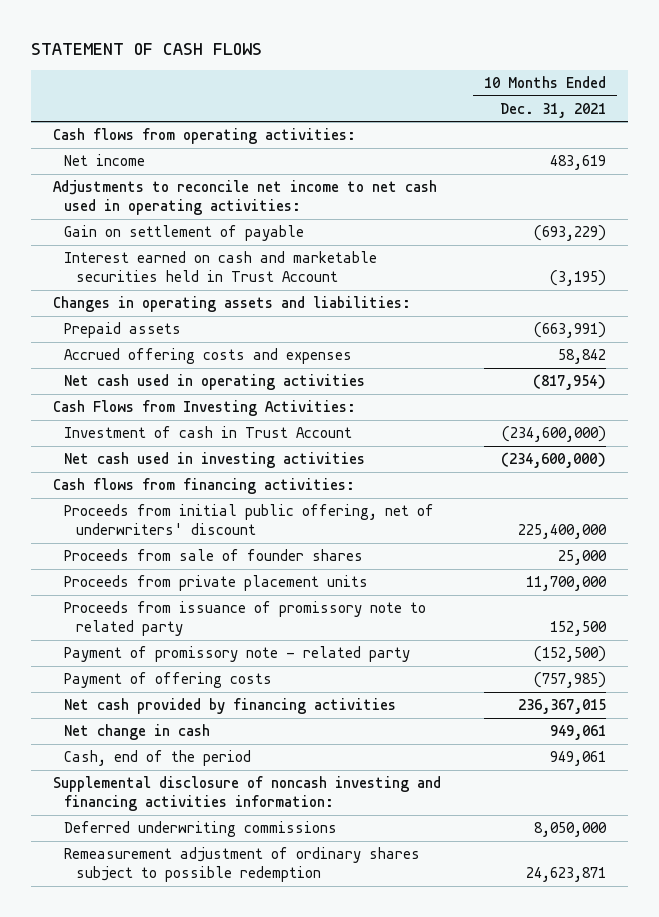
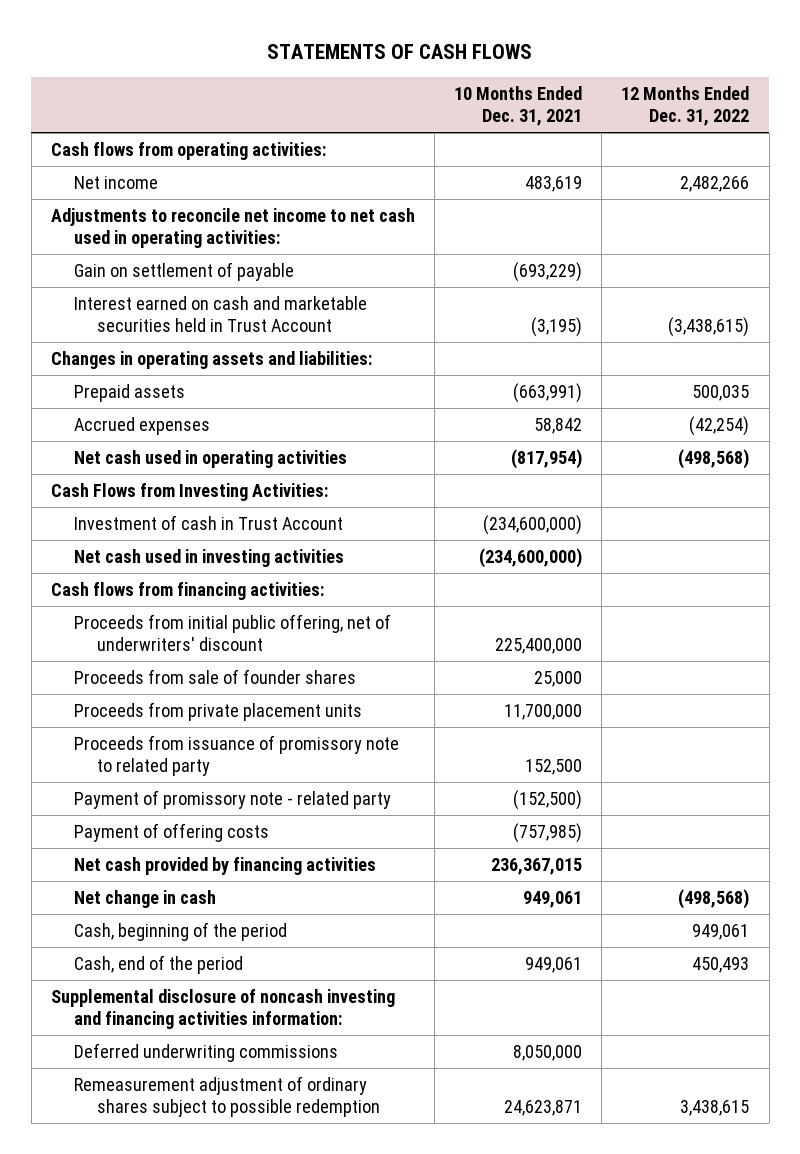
[31,42,263,55] STATEMENT OF CASH FLOWS -> [267,44,533,60] STATEMENTS OF CASH FLOWS
none -> [621,86,750,127] 12 Months Ended Dec. 31, 2022
[64,348,353,365] Accrued offering costs and expenses -> [73,417,210,436] Accrued expenses
none -> [73,922,287,942] Cash, beginning of the period

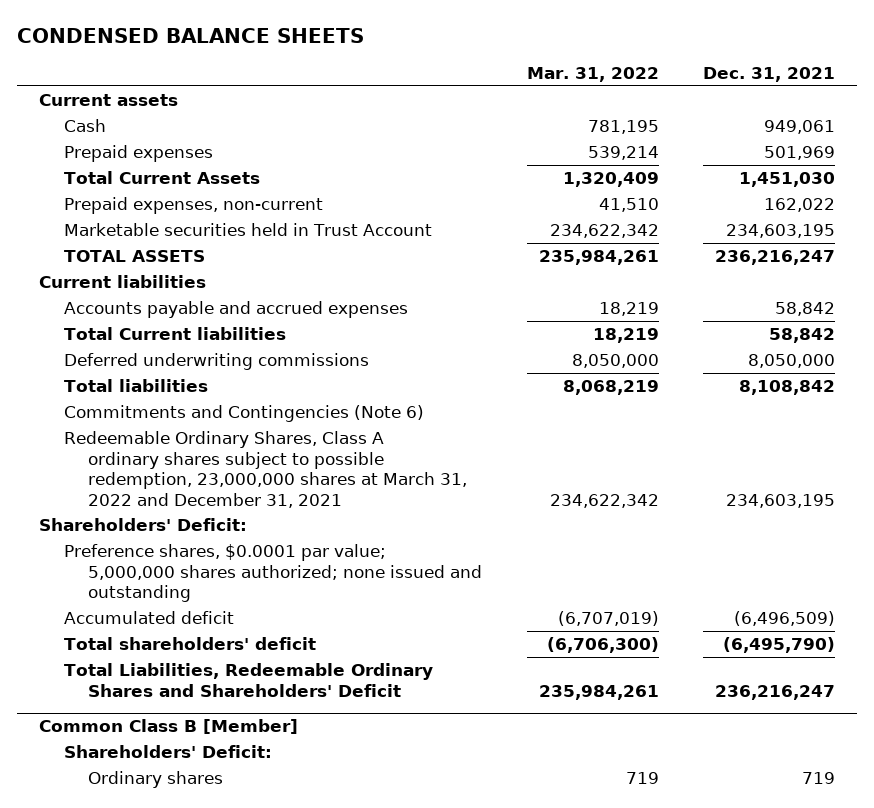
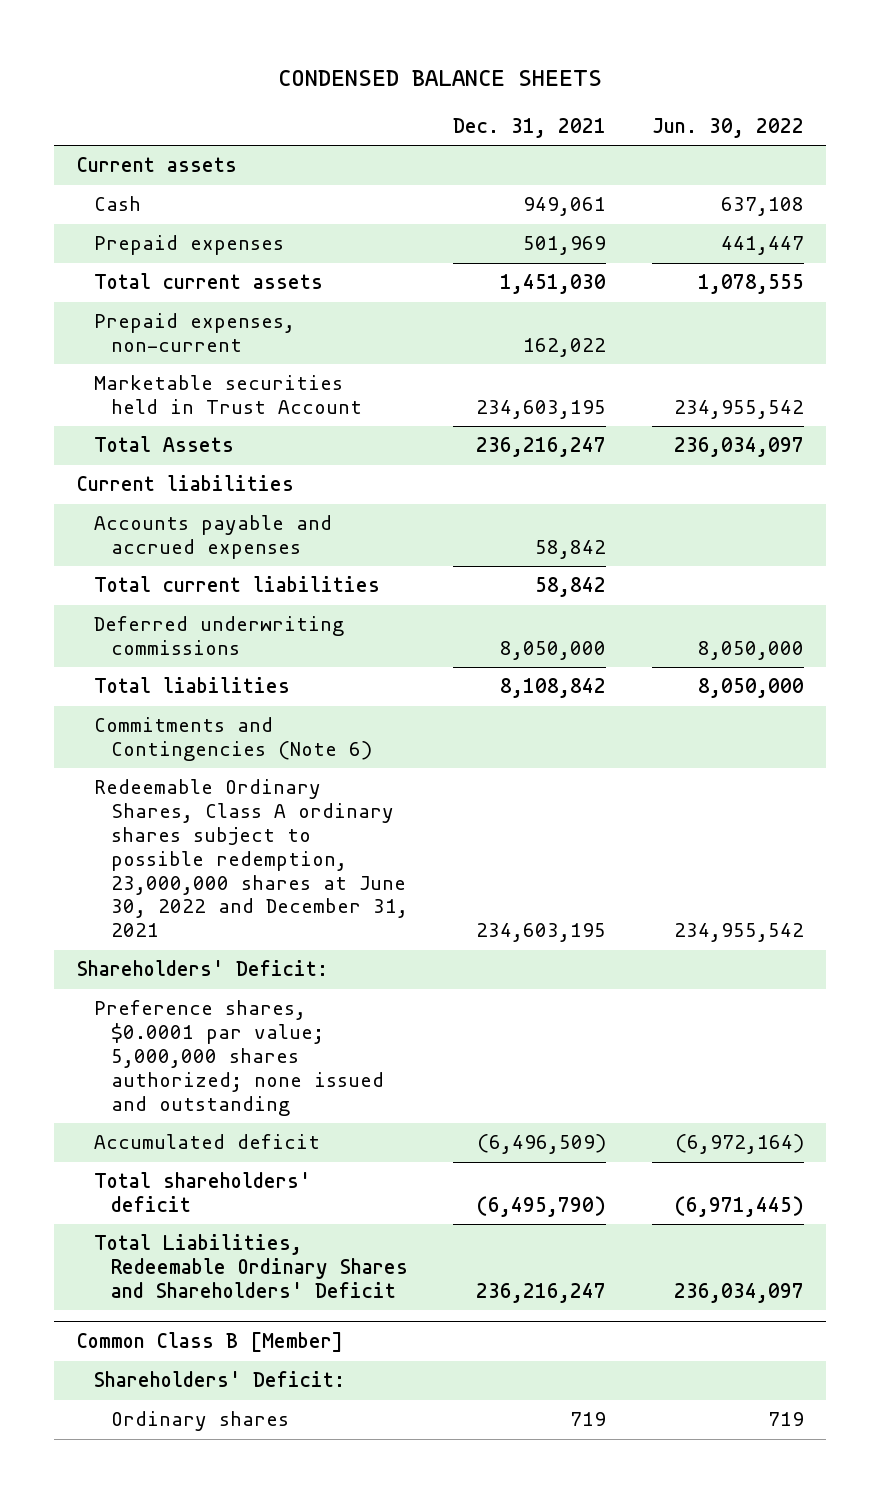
[526,67,659,83] Mar. 31, 2022 -> none
none -> [651,117,804,138] Jun. 30, 2022
[63,171,260,185] Total Current Assets -> [93,273,323,290] Total current assets
[63,250,205,263] TOTAL ASSETS -> [93,436,234,453] Total Assets
[63,327,286,341] Total Current liabilities -> [93,576,380,593] Total current liabilities
[63,431,468,508] Redeemable Ordinary Shares, Class A ordinary shares subject to possible redemption, 23,000,000 shares at March 31, 2022 and December 31, 2021 -> [93,779,408,938] Redeemable Ordinary Shares, Class A ordinary shares subject to possible redemption, 23,000,000 shares at June 30, 2022 and December 31, 2021

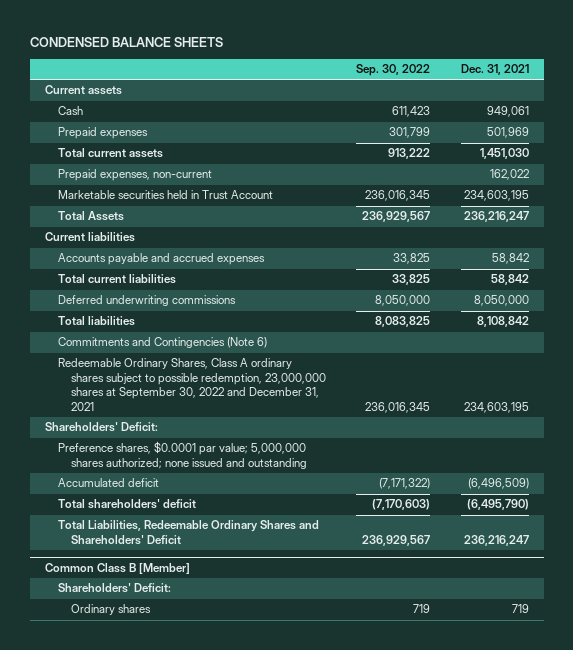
[651,117,804,138] Jun. 30, 2022 -> none
none -> [356,64,431,77] Sep. 30, 2022
[93,779,408,938] Redeemable Ordinary Shares, Class A ordinary shares subject to possible redemption, 23,000,000 shares at June 30, 2022 and December 31, 2021 -> [58,358,327,411] Redeemable Ordinary Shares, Class A ordinary shares subject to possible redemption, 23,000,000 shares at September 30, 2022 and December 31, 2021

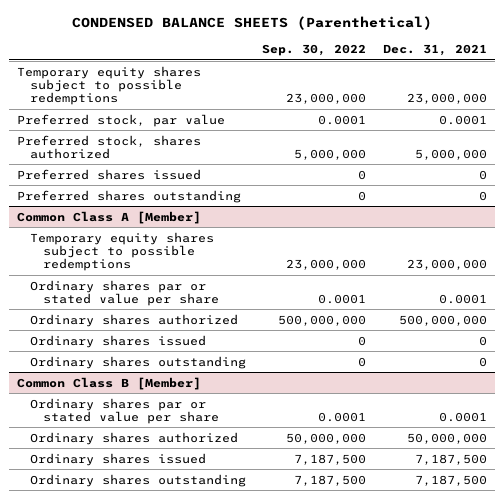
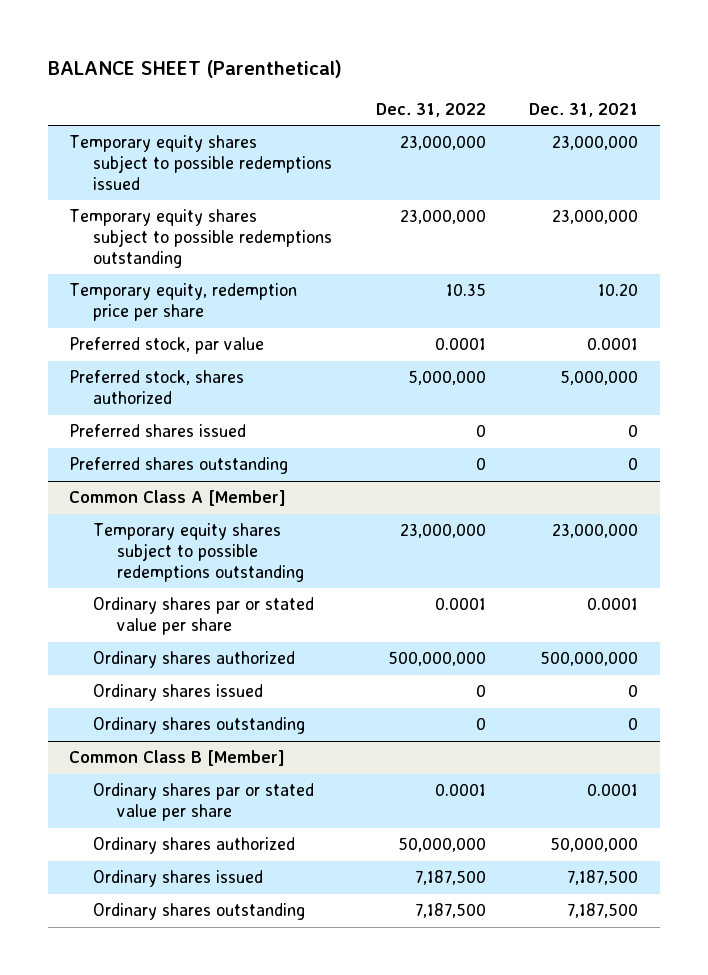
[71,15,432,30] CONDENSED BALANCE SHEETS (Parenthetical) -> [47,59,342,78] BALANCE SHEET (Parenthetical)
[262,43,367,56] Sep. 30, 2022 -> none
none -> [375,102,486,117] Dec. 31, 2022
none -> [69,135,333,190] Temporary equity shares subject to possible redemptions issued
[17,65,202,106] Temporary equity shares subject to possible redemptions -> [69,209,333,268] Temporary equity shares subject to possible redemptions outstanding
none -> [69,283,298,322] Temporary equity, redemption price per share
[30,231,215,272] Temporary equity shares subject to possible redemptions -> [93,523,305,582] Temporary equity shares subject to possible redemptions outstanding

